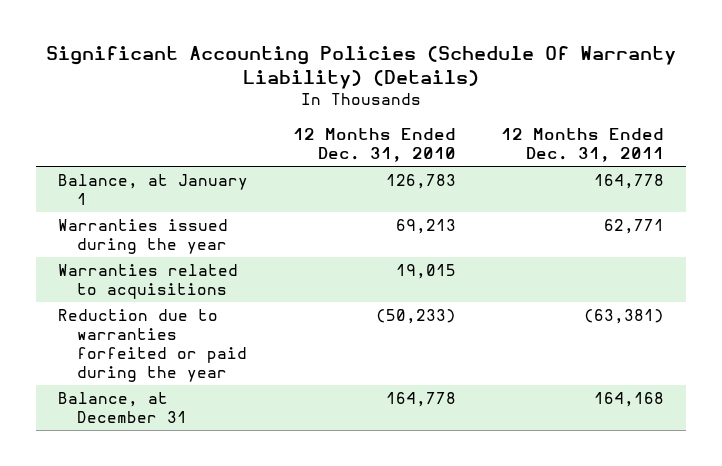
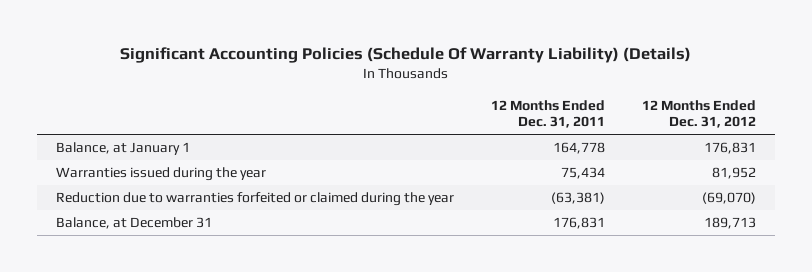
[292,127,456,162] 12 Months Ended Dec. 31, 2010 -> none
none -> [642,99,757,129] 12 Months Ended Dec. 31, 2012
[58,264,239,300] Warranties related to acquisitions -> none
[603,219,664,235] 62,771 -> [561,167,606,180] 75,434
[58,309,248,383] Reduction due to warranties forfeited or paid during the year -> [55,192,454,207] Reduction due to warranties forfeited or claimed during the year
[593,392,664,408] 164,168 -> [553,217,606,230] 176,831

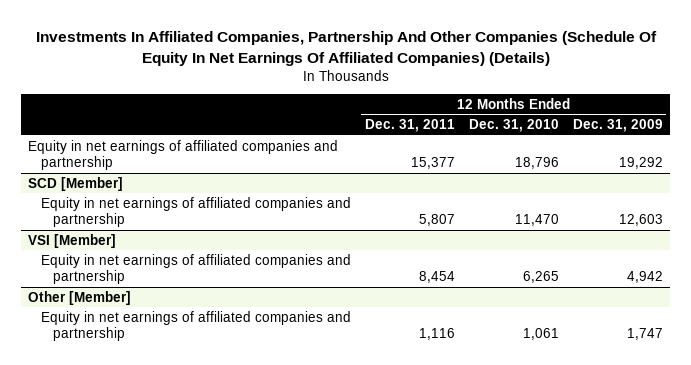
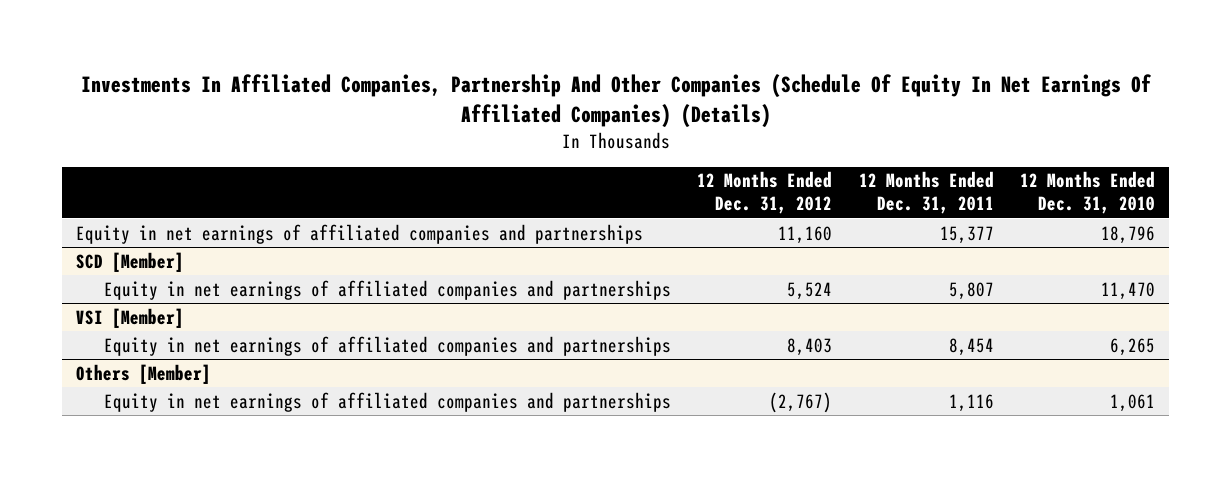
[572,119,663,133] Dec. 31, 2009 -> none
none -> [697,171,833,215] 12 Months Ended Dec. 31, 2012
[28,139,339,171] Equity in net earnings of affiliated companies and partnership -> [75,223,643,244] Equity in net earnings of affiliated companies and partnerships
[40,196,351,228] Equity in net earnings of affiliated companies and partnership -> [104,279,672,300] Equity in net earnings of affiliated companies and partnerships
[40,253,351,285] Equity in net earnings of affiliated companies and partnership -> [104,335,672,356] Equity in net earnings of affiliated companies and partnerships
[28,290,132,305] Other [Member] -> [75,363,211,384] Others [Member]
[40,310,351,342] Equity in net earnings of affiliated companies and partnership -> [104,391,672,412] Equity in net earnings of affiliated companies and partnerships

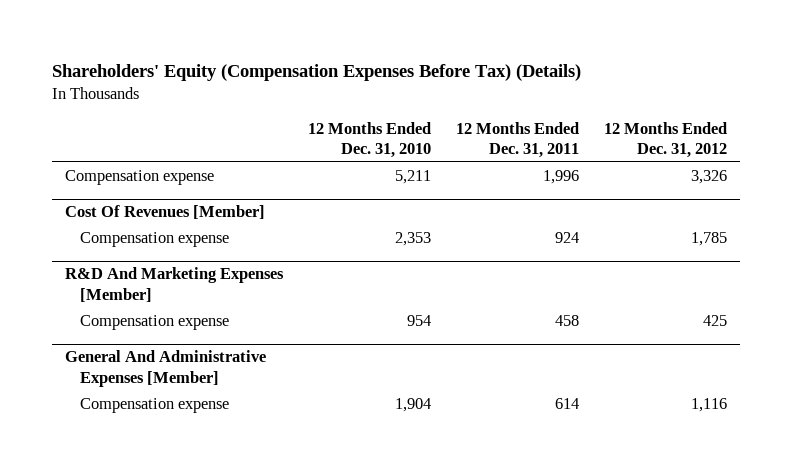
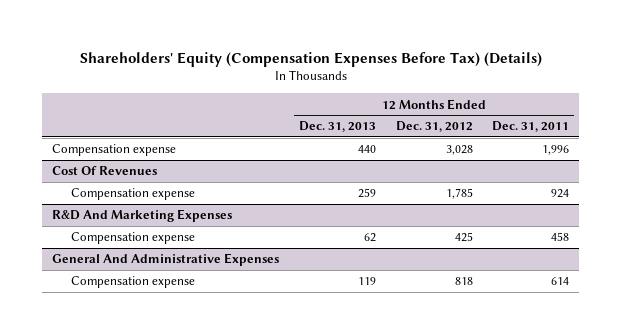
[307,121,431,159] 12 Months Ended Dec. 31, 2010 -> none
none -> [298,121,376,133] Dec. 31, 2013
[691,170,728,185] 3,326 -> [445,145,473,156] 3,028
[64,205,265,220] Cost Of Revenues [Member] -> [52,166,158,176] Cost Of Revenues
[64,267,284,303] R&D And Marketing Expenses [Member] -> [52,209,233,223] R&D And Marketing Expenses
[64,350,266,388] General And Administrative Expenses [Member] -> [52,253,280,267] General And Administrative Expenses
[691,398,728,413] 1,116 -> [454,277,473,286] 818

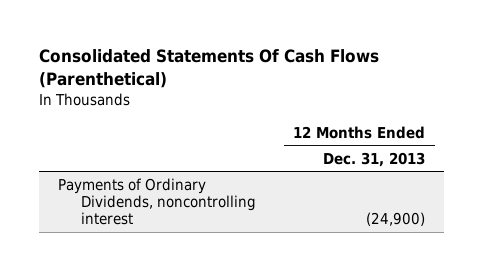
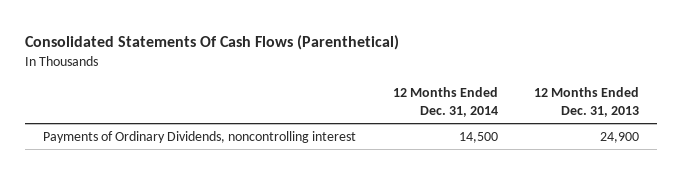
none -> [392,87,498,118] 12 Months Ended Dec. 31, 2014
[366,212,426,227] (24,900) -> [600,132,640,144] 24,900

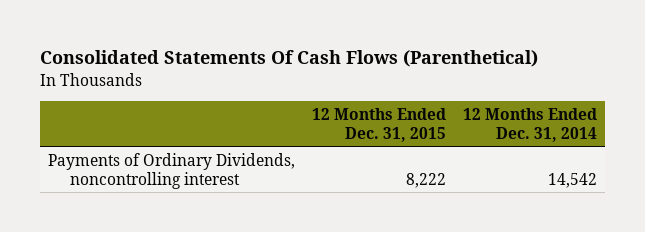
[534,87,640,118] 12 Months Ended Dec. 31, 2013 -> none
none -> [312,108,447,142] 12 Months Ended Dec. 31, 2015
[458,132,498,144] 14,500 -> [548,172,598,188] 14,542

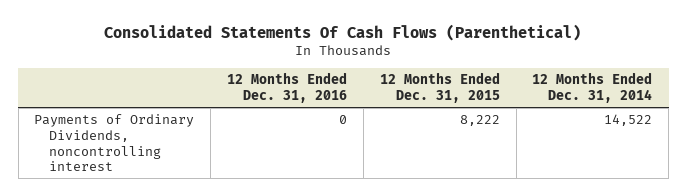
none -> [227,72,348,104] 12 Months Ended Dec. 31, 2016
[548,172,598,188] 14,542 -> [604,114,653,127] 14,522

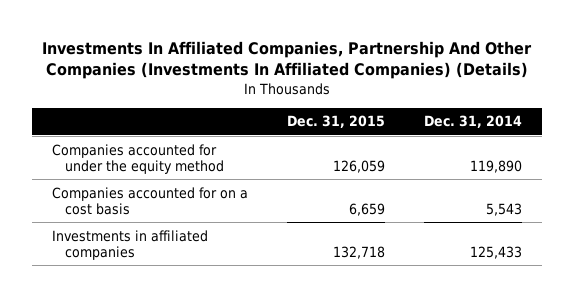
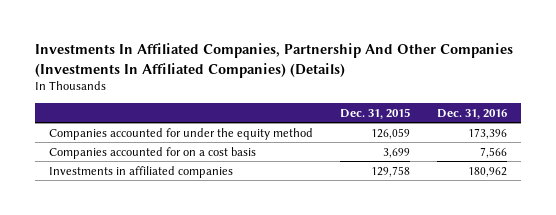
[424,115,523,129] Dec. 31, 2014 -> none
none -> [437,108,508,119] Dec. 31, 2016
[349,202,386,216] 6,659 -> [382,147,410,158] 3,699
[333,245,386,259] 132,718 -> [370,165,410,177] 129,758

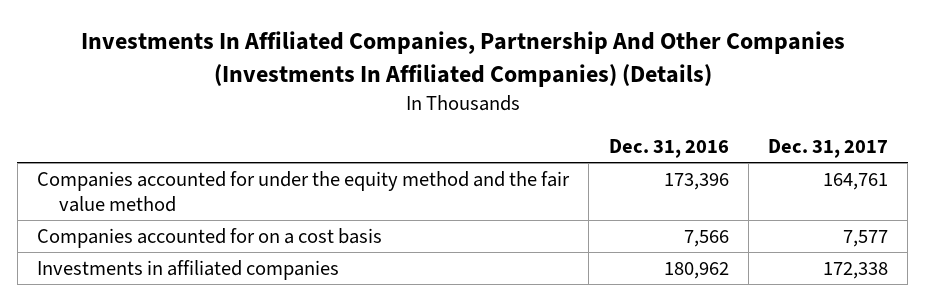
[339,107,410,119] Dec. 31, 2015 -> none
none -> [768,139,889,159] Dec. 31, 2017
[48,127,313,140] Companies accounted for under the equity method -> [36,170,570,212] Companies accounted for under the equity method and the fair value method

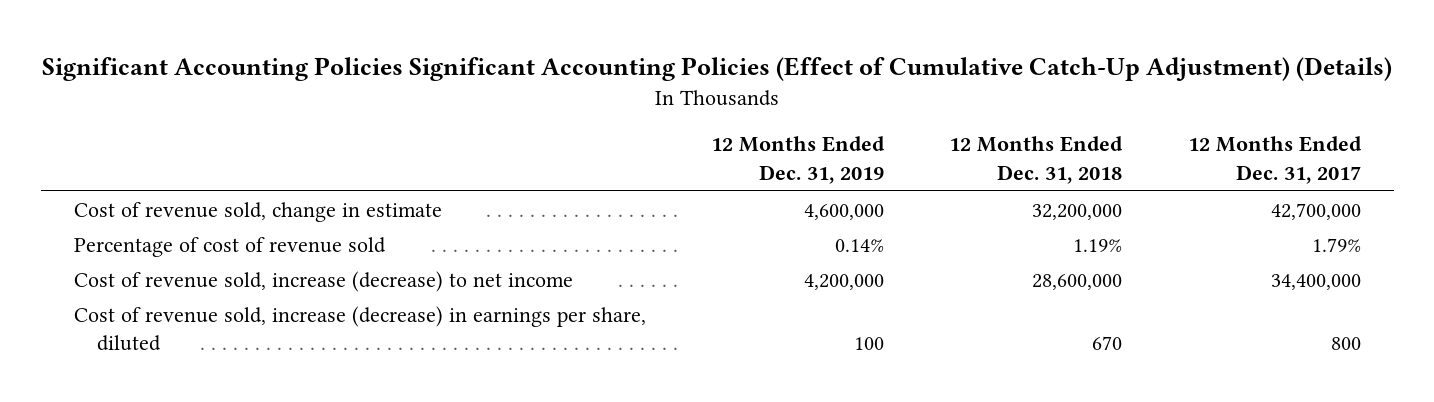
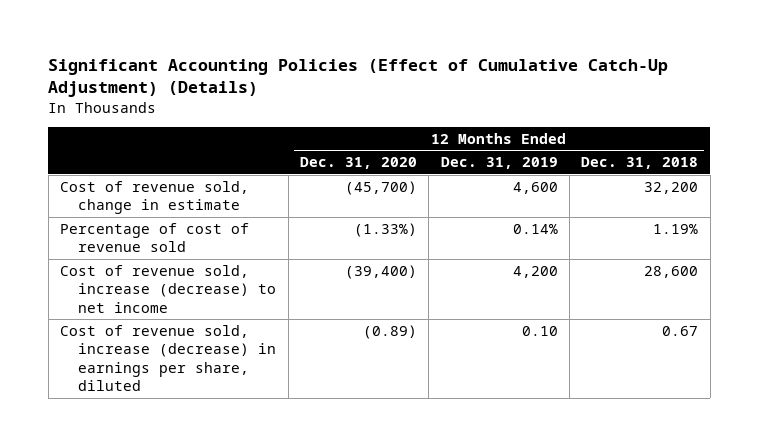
[42,56,1393,81] Significant Accounting Policies Significant Accounting Policies (Effect of Cumulative Catch-Up Adjustment) (Details) -> [48,58,669,98] Significant Accounting Policies (Effect of Cumulative Catch-Up Adjustment) (Details)
[1187,136,1362,185] 12 Months Ended Dec. 31, 2017 -> none
none -> [299,157,417,170] Dec. 31, 2020
[803,203,884,220] 4,600,000 -> [512,181,558,194] 4,600
[1032,203,1123,220] 32,200,000 -> [644,181,699,194] 32,200
[803,273,884,290] 4,200,000 -> [512,265,558,278] 4,200
[1032,273,1123,290] 28,600,000 -> [644,265,699,278] 28,600
[853,337,884,351] 100 -> [521,325,558,336] 0.10
[1092,336,1123,351] 670 -> [662,325,699,336] 0.67

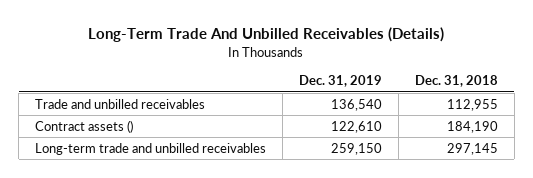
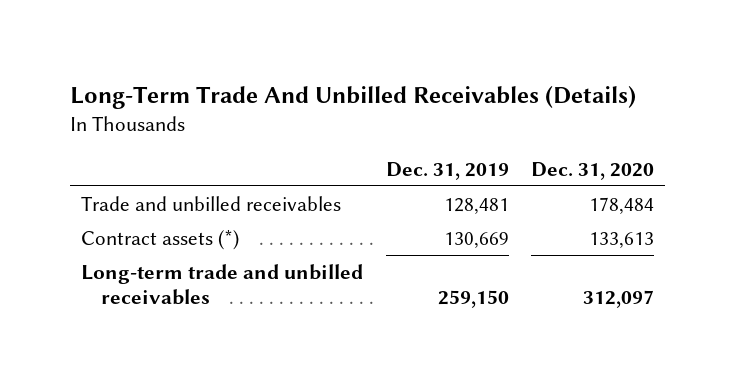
[414,75,498,88] Dec. 31, 2018 -> none
none -> [530,161,654,180] Dec. 31, 2020
[330,98,382,111] 136,540 -> [443,197,509,214] 128,481
[35,119,134,133] Contract assets () -> [81,228,240,250] Contract assets (*)
[330,120,382,133] 122,610 -> [443,231,509,248] 130,669

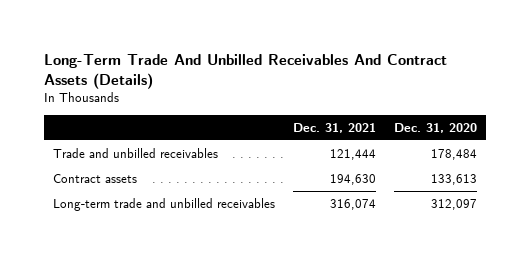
[70,85,637,109] Long-Term Trade And Unbilled Receivables (Details) -> [44,53,448,89] Long-Term Trade And Unbilled Receivables And Contract Assets (Details)
[385,161,509,180] Dec. 31, 2019 -> none
none -> [293,122,377,133] Dec. 31, 2021
[81,228,240,250] Contract assets (*) -> [53,173,138,183] Contract assets

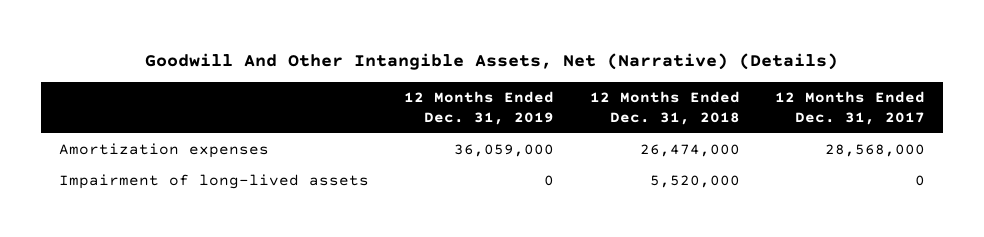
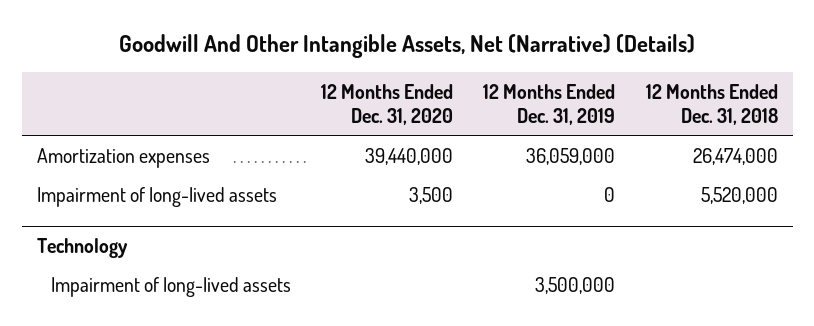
[774,91,925,125] 12 Months Ended Dec. 31, 2017 -> none
none -> [320,83,453,125] 12 Months Ended Dec. 31, 2020
none -> [36,237,128,258] Technology
none -> [50,276,291,297] Impairment of long-lived assets

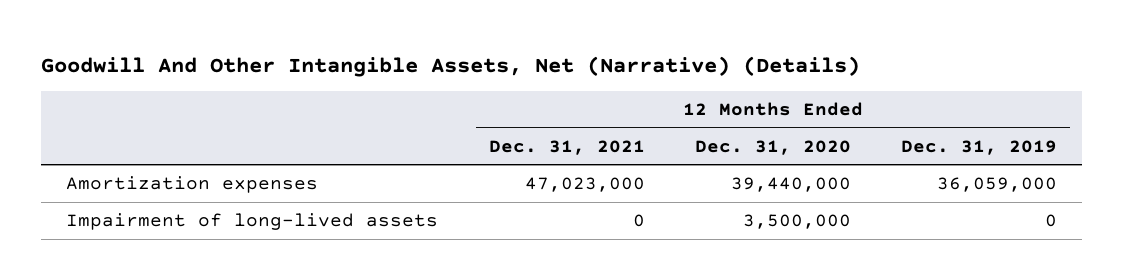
[645,83,778,125] 12 Months Ended Dec. 31, 2018 -> none
none -> [488,139,645,155] Dec. 31, 2021
[36,237,128,258] Technology -> none
[50,276,291,297] Impairment of long-lived assets -> none
[408,186,453,204] 3,500 -> [742,214,851,230] 3,500,000

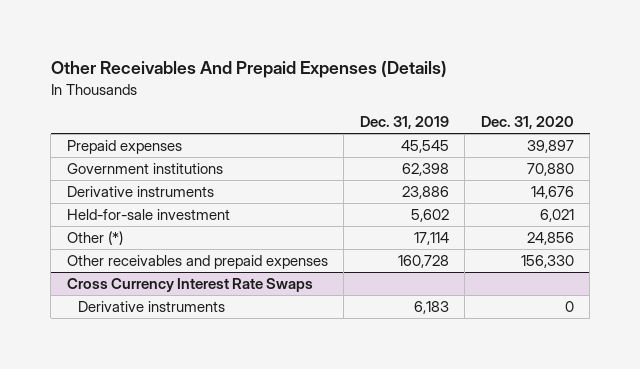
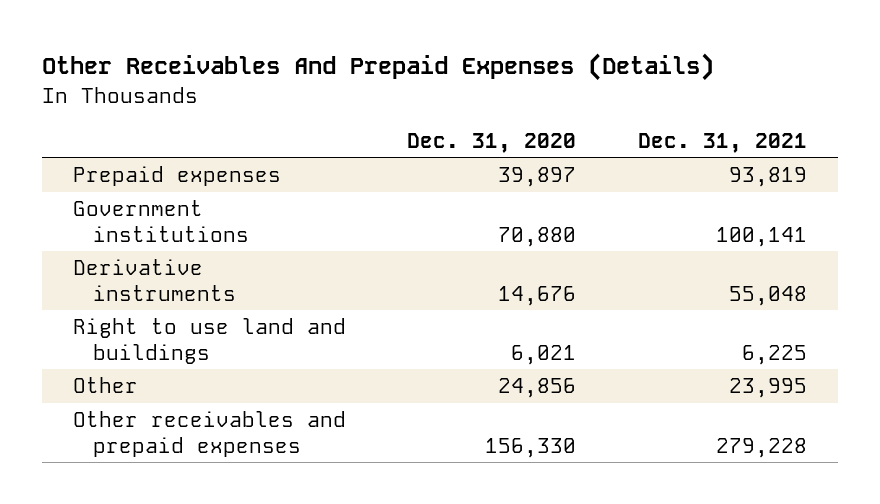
[359,115,449,129] Dec. 31, 2019 -> none
none -> [638,133,808,154] Dec. 31, 2021
[66,209,230,221] Held-for-sale investment -> [72,318,346,364] Right to use land and buildings
[66,231,123,246] Other (*) -> [72,377,138,394] Other
[66,278,313,293] Cross Currency Interest Rate Swaps -> none
[77,301,225,313] Derivative instruments -> none

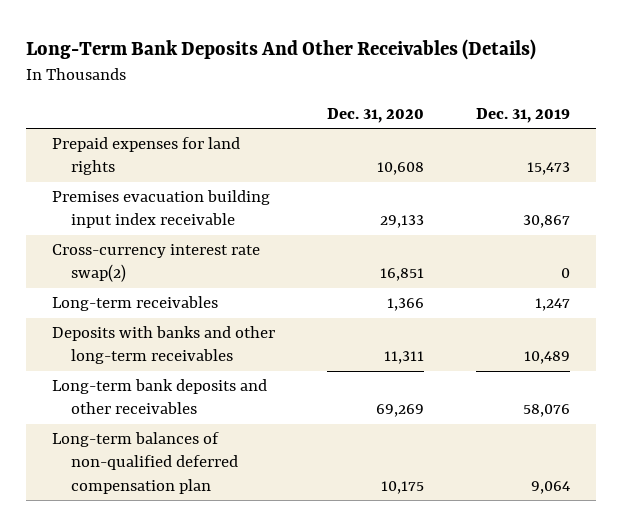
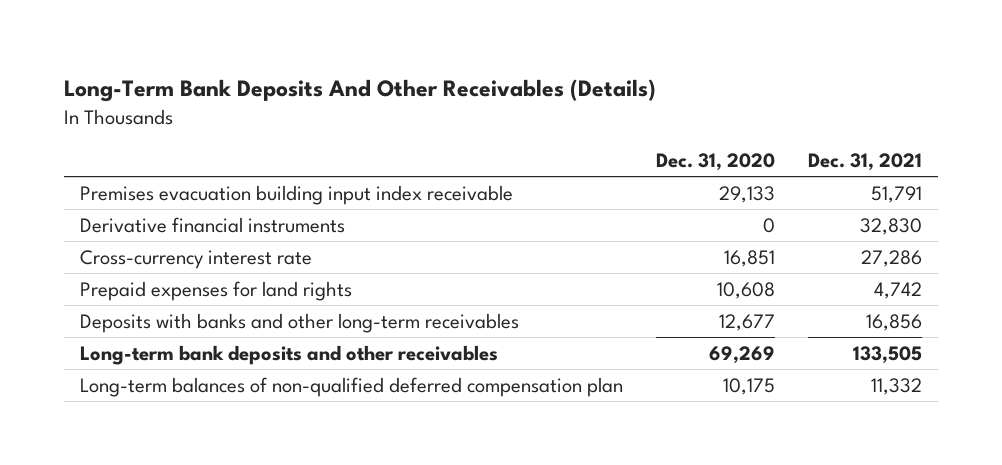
[475,107,570,123] Dec. 31, 2019 -> none
none -> [807,152,922,171] Dec. 31, 2021
[51,296,218,312] Long-term receivables -> none
none -> [80,216,346,233] Derivative financial instruments
[51,244,260,283] Cross-currency interest rate swap(2) -> [80,249,313,269] Cross-currency interest rate
[51,137,240,176] Prepaid expenses for land rights -> [80,280,353,301] Prepaid expenses for land rights
[383,351,424,365] 11,311 -> [719,313,776,331] 12,677

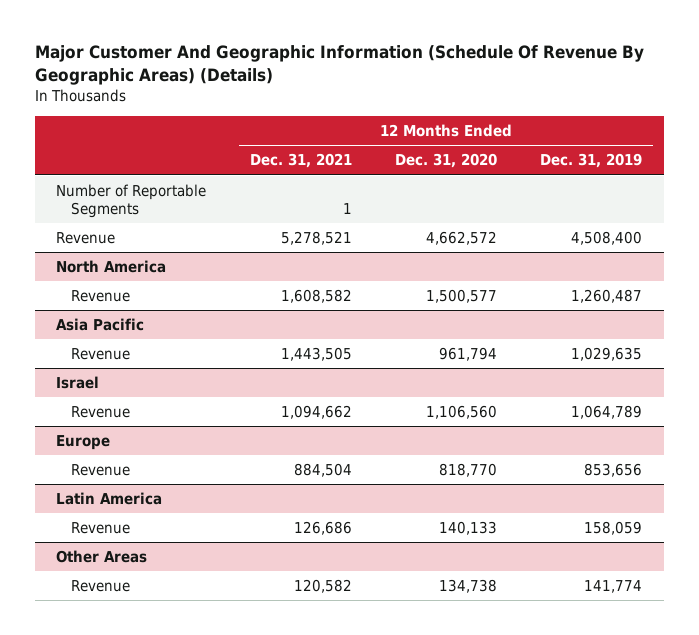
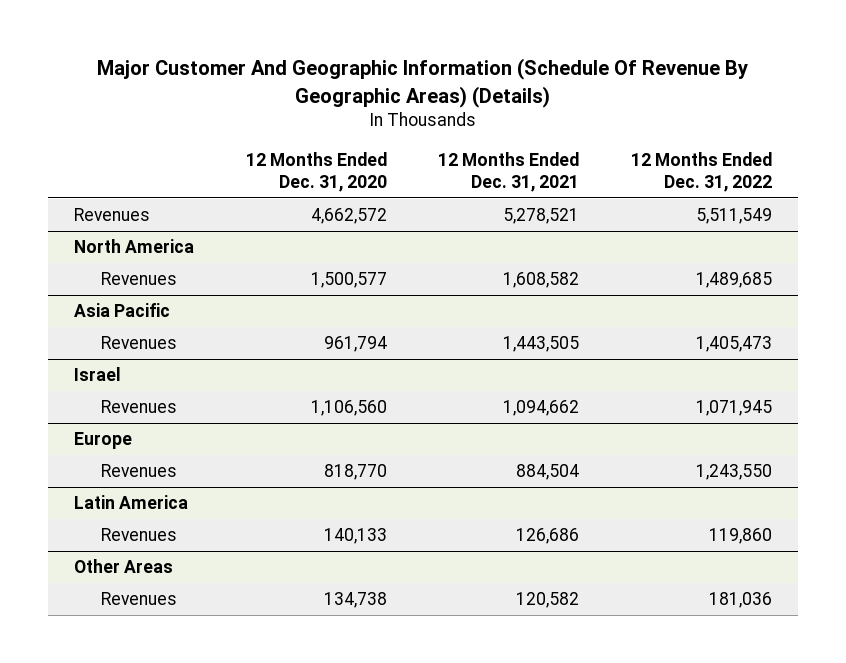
[540,153,643,169] Dec. 31, 2019 -> none
none -> [631,152,773,192] 12 Months Ended Dec. 31, 2022
[56,184,207,218] Number of Reportable Segments -> none
[56,232,116,245] Revenue -> [74,208,151,222] Revenues
[70,290,130,303] Revenue -> [101,272,178,286] Revenues
[70,348,130,361] Revenue -> [101,336,178,350] Revenues
[70,406,130,419] Revenue -> [101,400,178,414] Revenues
[70,464,130,477] Revenue -> [101,464,178,478] Revenues
[70,522,130,535] Revenue -> [101,528,178,542] Revenues
[70,580,130,593] Revenue -> [101,592,178,606] Revenues

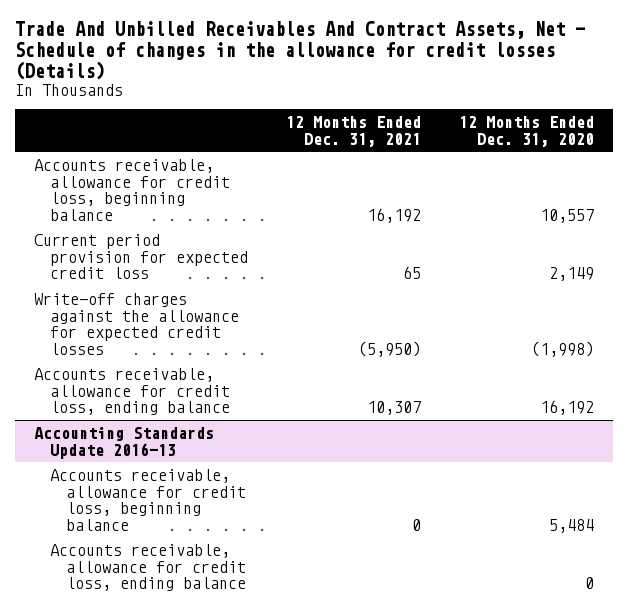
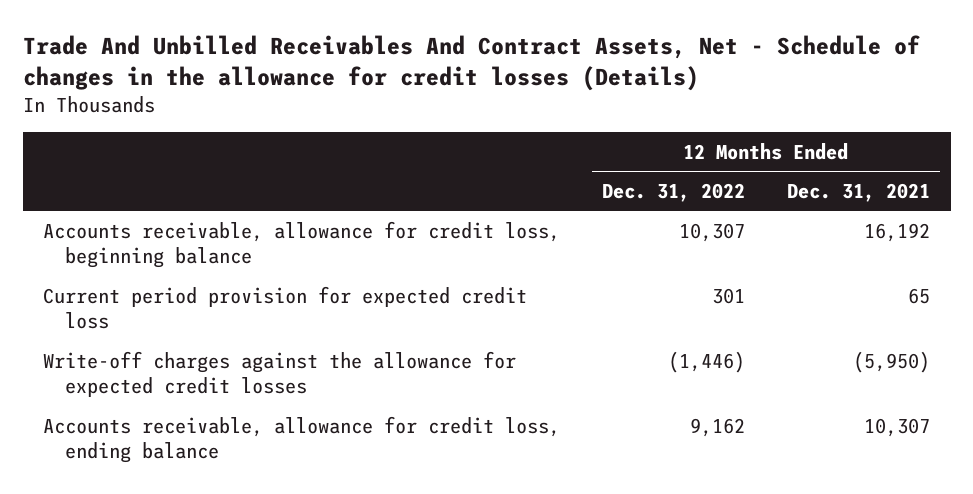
[459,116,595,147] 12 Months Ended Dec. 31, 2020 -> none
none -> [602,182,746,202] Dec. 31, 2022
[33,426,214,459] Accounting Standards Update 2016-13 -> none
[49,468,247,531] Accounts receivable, allowance for credit loss, beginning balance -> none
[49,543,247,592] Accounts receivable, allowance for credit loss, ending balance -> none

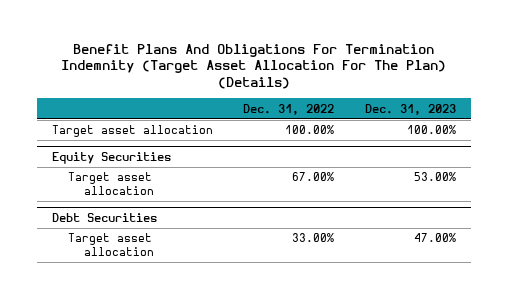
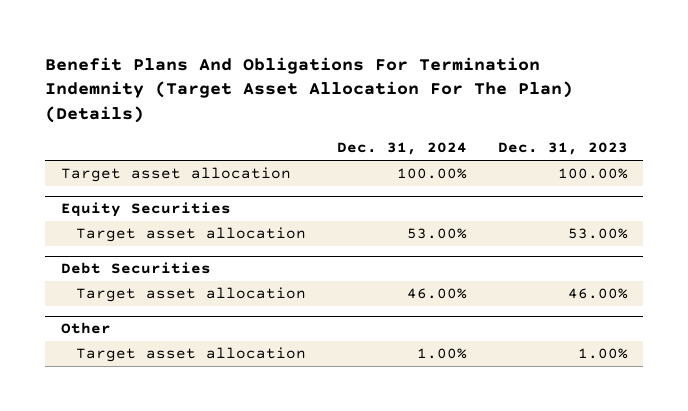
[243,103,335,115] Dec. 31, 2022 -> none
none -> [337,142,468,156] Dec. 31, 2024
[413,233,456,243] 47.00% -> [567,288,628,300] 46.00%
none -> [60,322,111,335] Other
none -> [76,347,307,363] Target asset allocation

